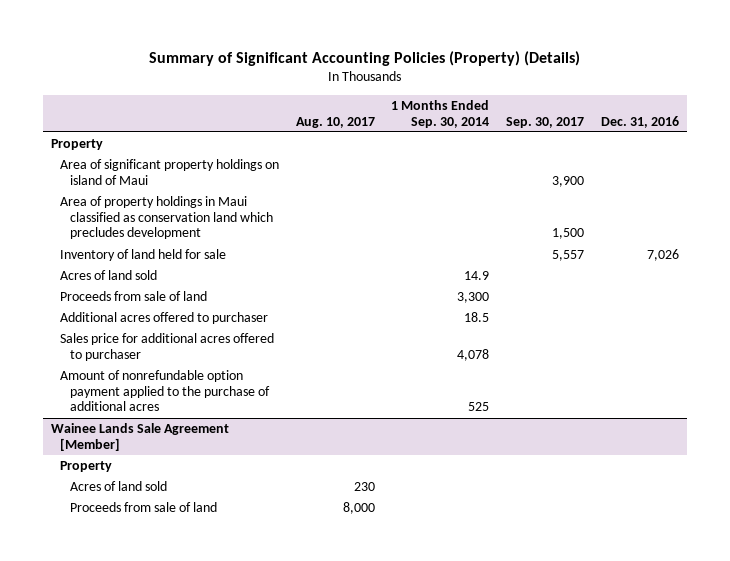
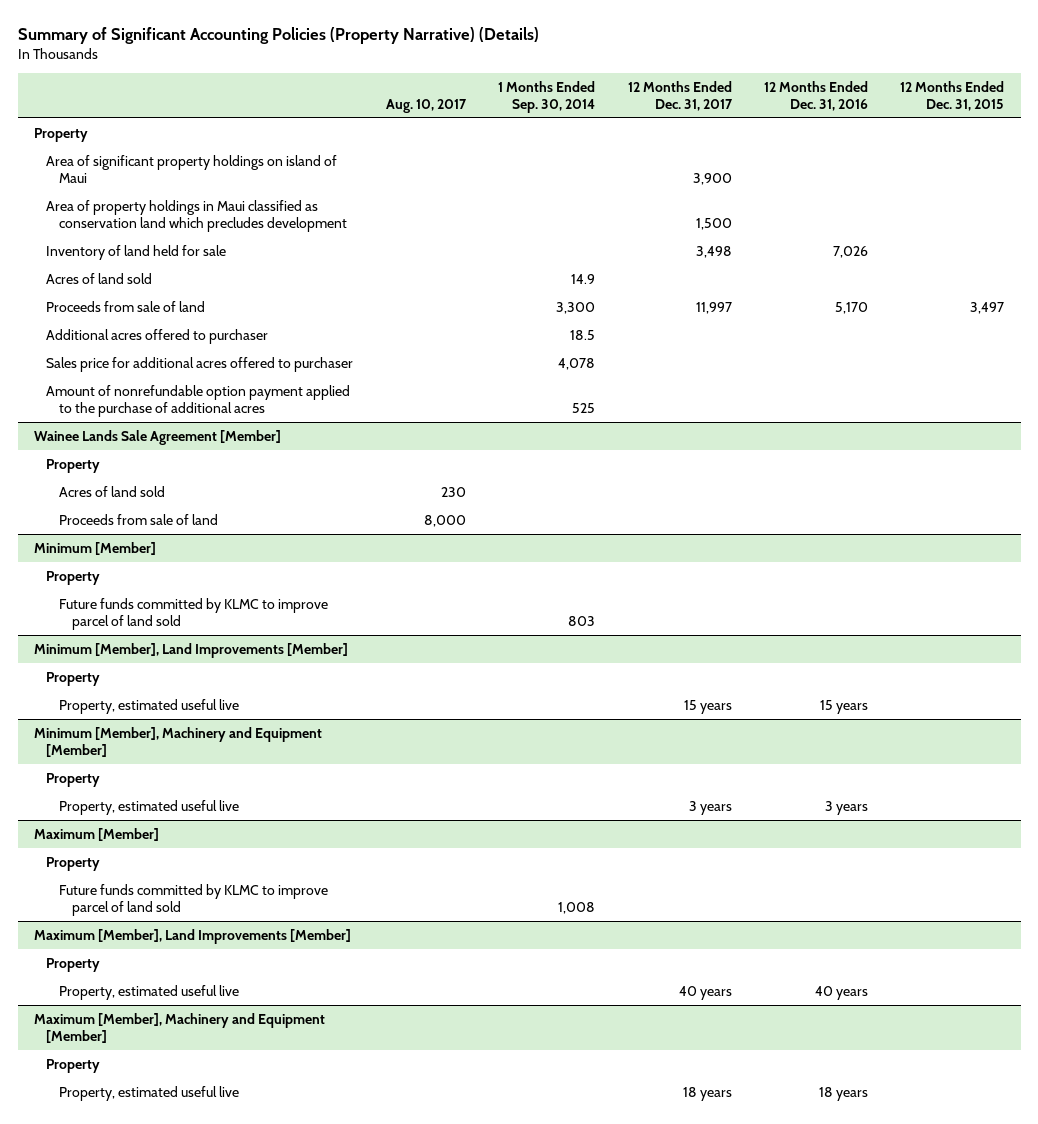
[148,51,580,67] Summary of Significant Accounting Policies (Property) (Details) -> [17,26,539,44] Summary of Significant Accounting Policies (Property Narrative) (Details)
[506,116,585,128] Sep. 30, 2017 -> none
[600,115,679,128] Dec. 31, 2016 -> none
none -> [627,80,733,111] 12 Months Ended Dec. 31, 2017
none -> [764,80,869,111] 12 Months Ended Dec. 31, 2016
none -> [900,80,1005,111] 12 Months Ended Dec. 31, 2015
none -> [33,541,156,555] Minimum [Member]
none -> [46,570,101,585] Property
none -> [59,597,329,630] Future funds committed by KLMC to improve parcel of land sold
none -> [33,642,348,658] Minimum [Member], Land Improvements [Member]
none -> [46,671,101,686] Property
none -> [59,698,240,714] Property, estimated useful live
none -> [33,726,322,757] Minimum [Member], Machinery and Equipment [Member]
none -> [46,772,101,787] Property
none -> [59,799,240,815] Property, estimated useful live
none -> [33,827,159,841] Maximum [Member]
none -> [46,856,101,871] Property
none -> [59,883,329,916] Future funds committed by KLMC to improve parcel of land sold
none -> [33,928,351,944] Maximum [Member], Land Improvements [Member]
none -> [46,957,101,972] Property
none -> [59,984,240,1000] Property, estimated useful live
none -> [33,1012,325,1043] Maximum [Member], Machinery and Equipment [Member]
none -> [46,1058,101,1073] Property
none -> [59,1085,240,1101] Property, estimated useful live

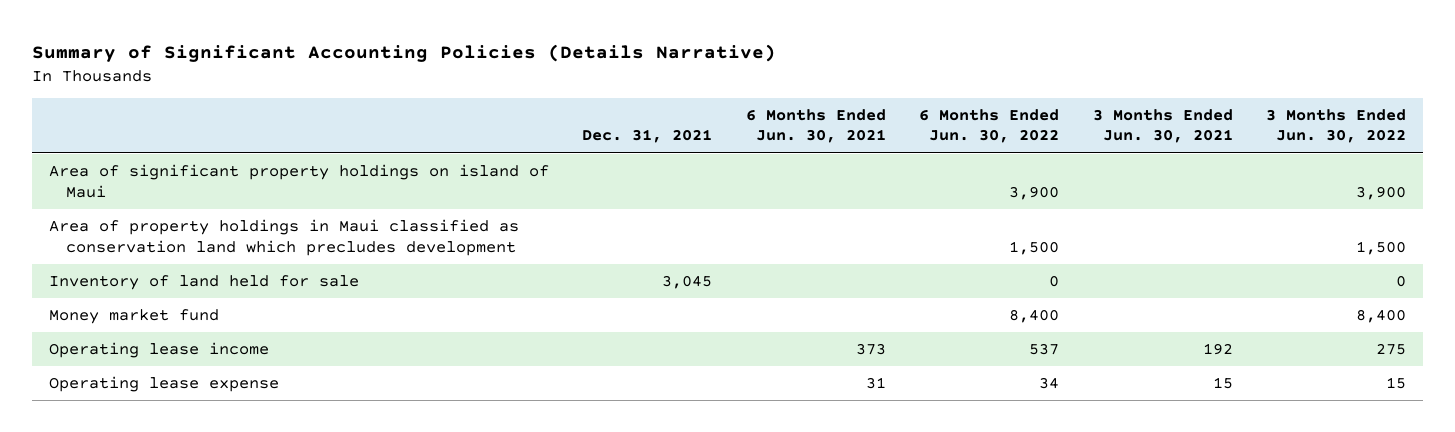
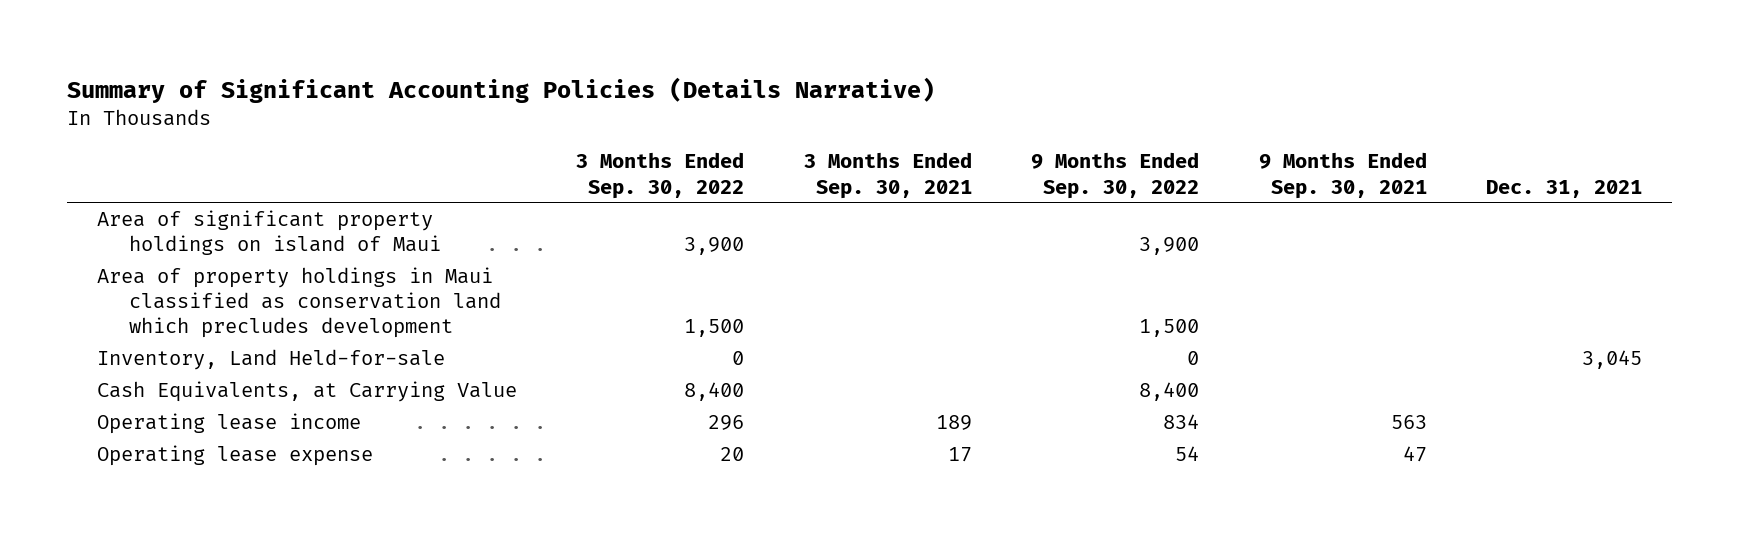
[745,108,886,144] 6 Months Ended Jun. 30, 2021 -> none
[919,108,1060,144] 6 Months Ended Jun. 30, 2022 -> none
[1092,108,1233,144] 3 Months Ended Jun. 30, 2021 -> none
[1266,108,1407,144] 3 Months Ended Jun. 30, 2022 -> none
none -> [576,152,745,199] 3 Months Ended Sep. 30, 2022
none -> [803,152,972,199] 3 Months Ended Sep. 30, 2021
none -> [1031,152,1200,199] 9 Months Ended Sep. 30, 2022
none -> [1258,152,1427,199] 9 Months Ended Sep. 30, 2021
[48,274,359,290] Inventory of land held for sale -> [96,348,445,370] Inventory, Land Held-for-sale
[48,308,219,324] Money market fund -> [96,380,517,402] Cash Equivalents, at Carrying Value

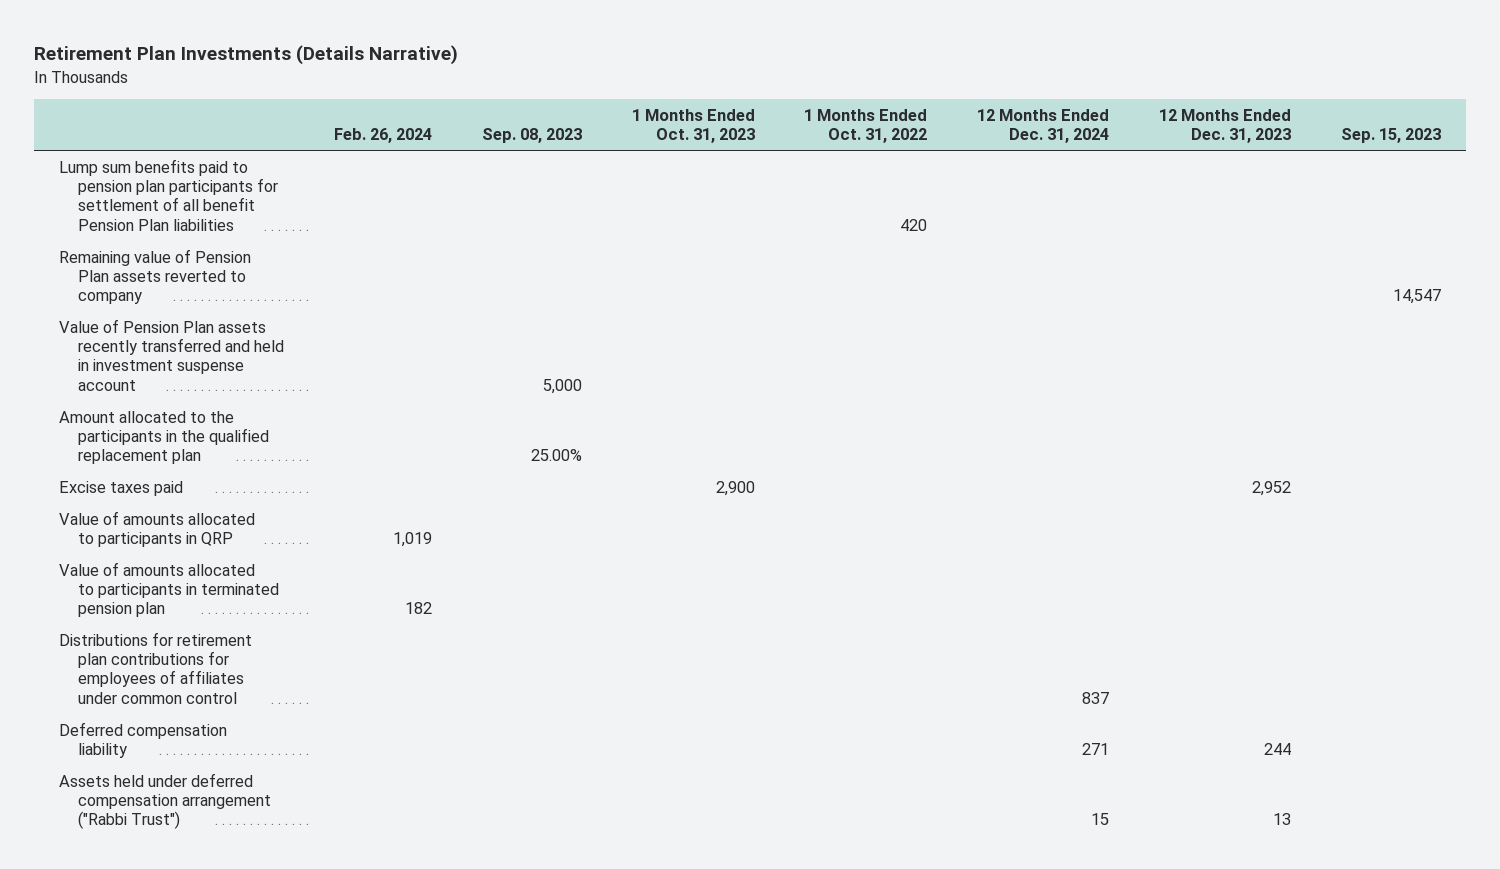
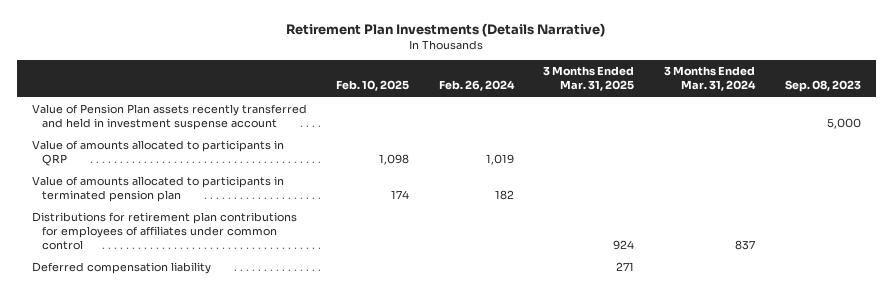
[631,109,755,144] 1 Months Ended Oct. 31, 2023 -> none
[804,109,928,144] 1 Months Ended Oct. 31, 2022 -> none
[977,109,1110,144] 12 Months Ended Dec. 31, 2024 -> none
[1159,109,1292,144] 12 Months Ended Dec. 31, 2023 -> none
[1341,128,1442,144] Sep. 15, 2023 -> none
none -> [336,80,410,92] Feb. 10, 2025
none -> [543,66,635,92] 3 Months Ended Mar. 31, 2025
none -> [664,66,757,92] 3 Months Ended Mar. 31, 2024
[59,158,278,231] Lump sum benefits paid to pension plan participants for settlement of all benefit Pension Plan liabilities -> none
[59,248,252,305] Remaining value of Pension Plan assets reverted to company -> none
[59,410,269,465] Amount allocated to the participants in the qualified replacement plan -> none
[59,480,184,496] Excise taxes paid -> none
[59,772,271,830] Assets held under deferred compensation arrangement ("Rabbi Trust") -> none

